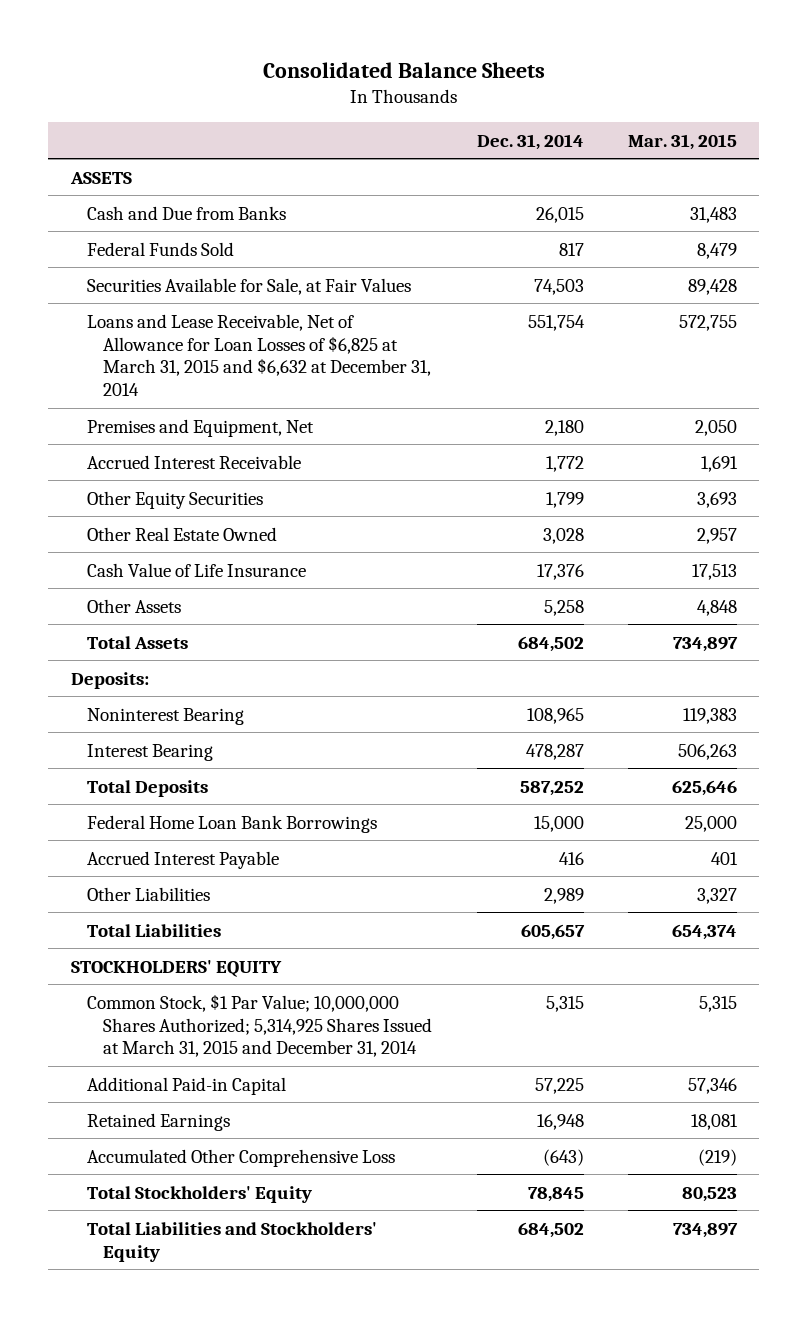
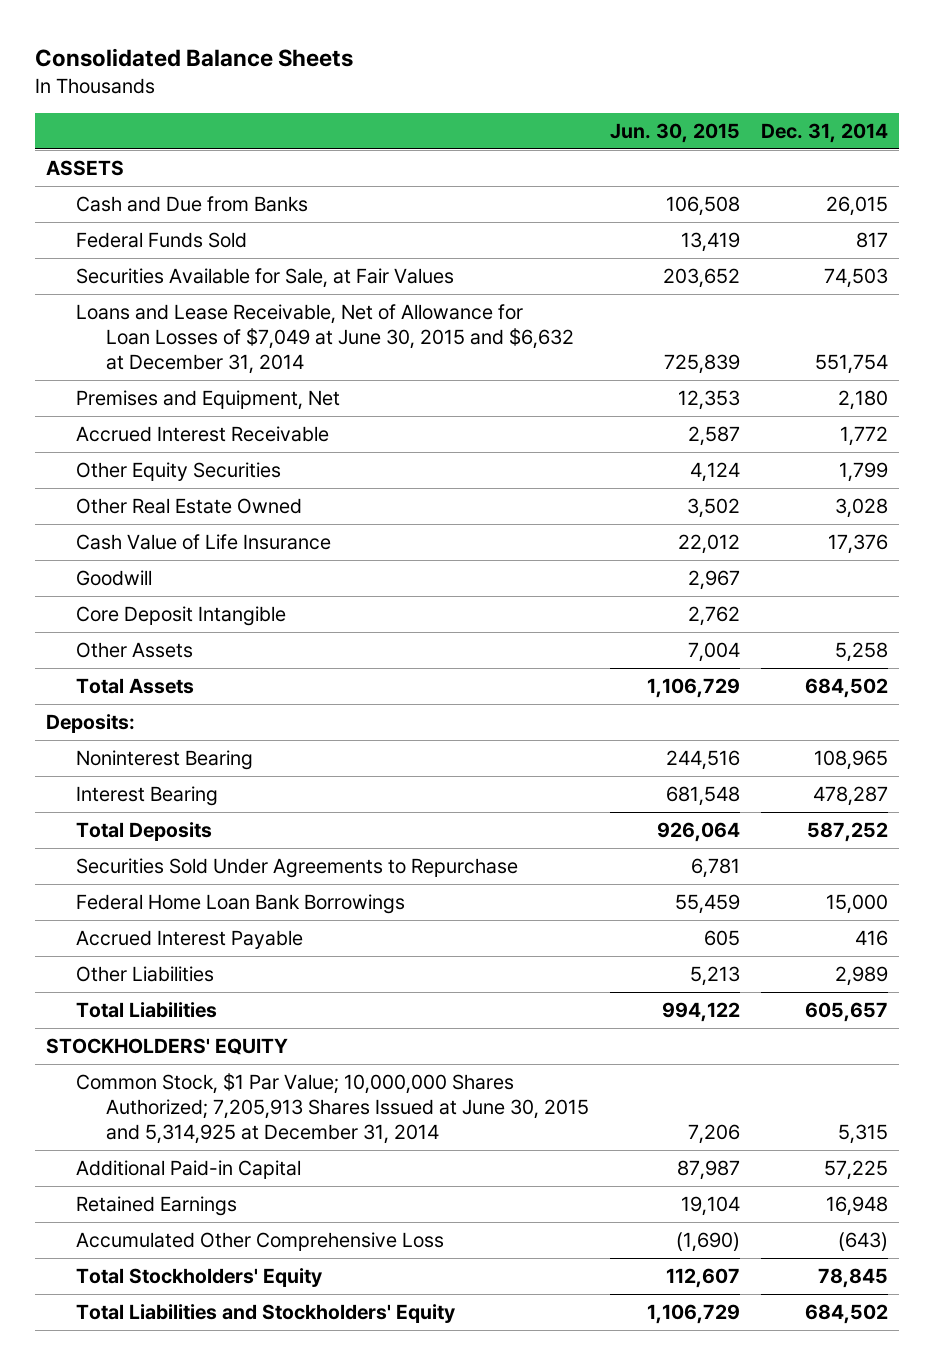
[628,133,738,150] Mar. 31, 2015 -> none
none -> [610,122,741,143] Jun. 30, 2015
[86,313,431,397] Loans and Lease Receivable, Net of Allowance for Loan Losses of $6,825 at March 31, 2015 and $6,632 at December 31, 2014 -> [76,303,575,374] Loans and Lease Receivable, Net of Allowance for Loan Losses of $7,049 at June 30, 2015 and $6,632 at December 31, 2014
none -> [76,569,153,586] Goodwill
none -> [76,605,287,626] Core Deposit Intangible
none -> [76,857,519,878] Securities Sold Under Agreements to Repurchase
[86,993,432,1058] Common Stock, $1 Par Value; 10,000,000 Shares Authorized; 5,314,925 Shares Issued at March 31, 2015 and December 31, 2014 -> [76,1072,590,1144] Common Stock, $1 Par Value; 10,000,000 Shares Authorized; 7,205,913 Shares Issued at June 30, 2015 and 5,314,925 at December 31, 2014

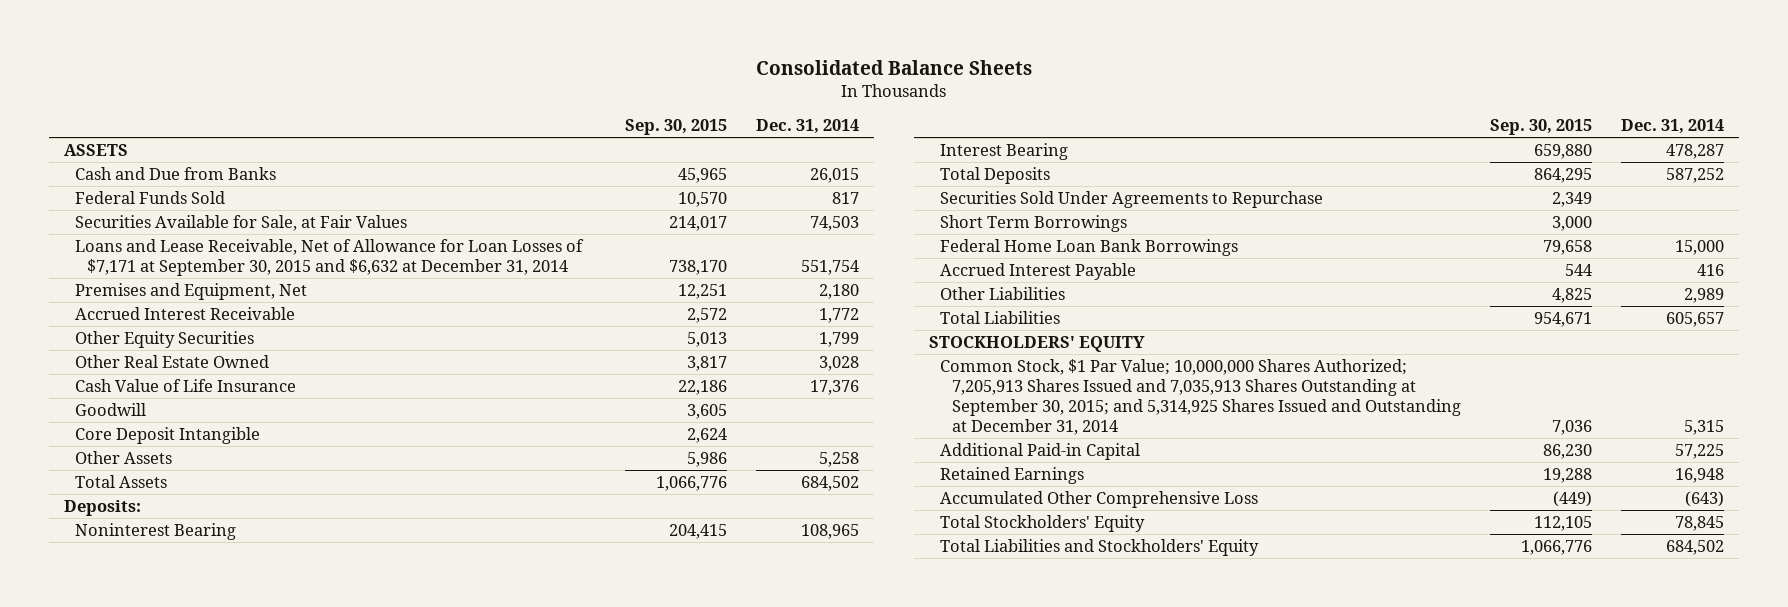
[610,122,741,143] Jun. 30, 2015 -> none
none -> [625,119,728,136] Sep. 30, 2015
[76,303,575,374] Loans and Lease Receivable, Net of Allowance for Loan Losses of $7,049 at June 30, 2015 and $6,632 at December 31, 2014 -> [75,238,585,276] Loans and Lease Receivable, Net of Allowance for Loan Losses of $7,171 at September 30, 2015 and $6,632 at December 31, 2014
none -> [940,214,1128,232] Short Term Borrowings
[76,1072,590,1144] Common Stock, $1 Par Value; 10,000,000 Shares Authorized; 7,205,913 Shares Issued at June 30, 2015 and 5,314,925 at December 31, 2014 -> [940,358,1462,435] Common Stock, $1 Par Value; 10,000,000 Shares Authorized; 7,205,913 Shares Issued and 7,035,913 Shares Outstanding at September 30, 2015; and 5,314,925 Shares Issued and Outstanding at December 31, 2014

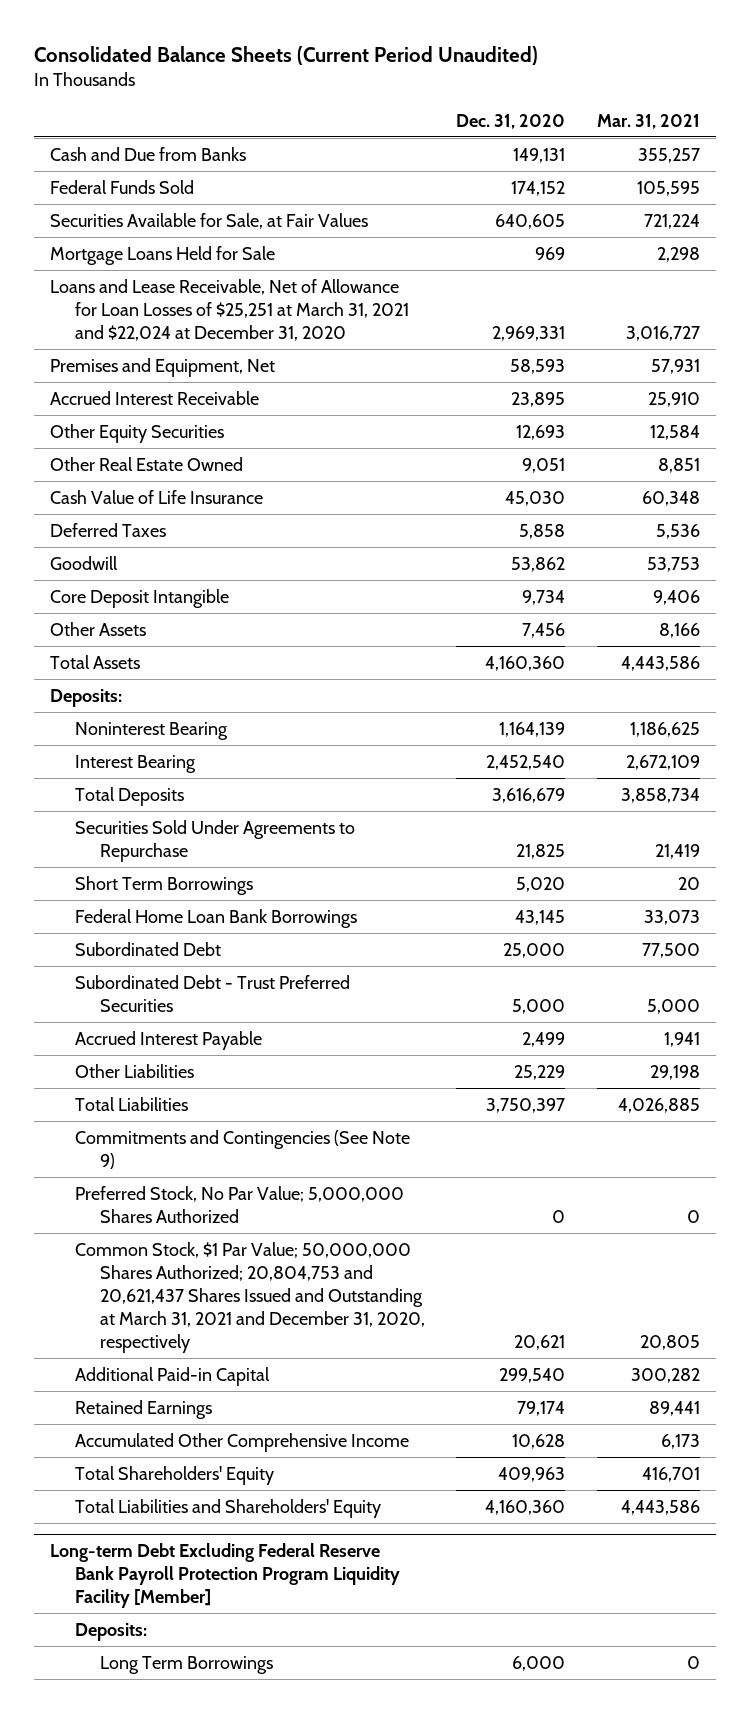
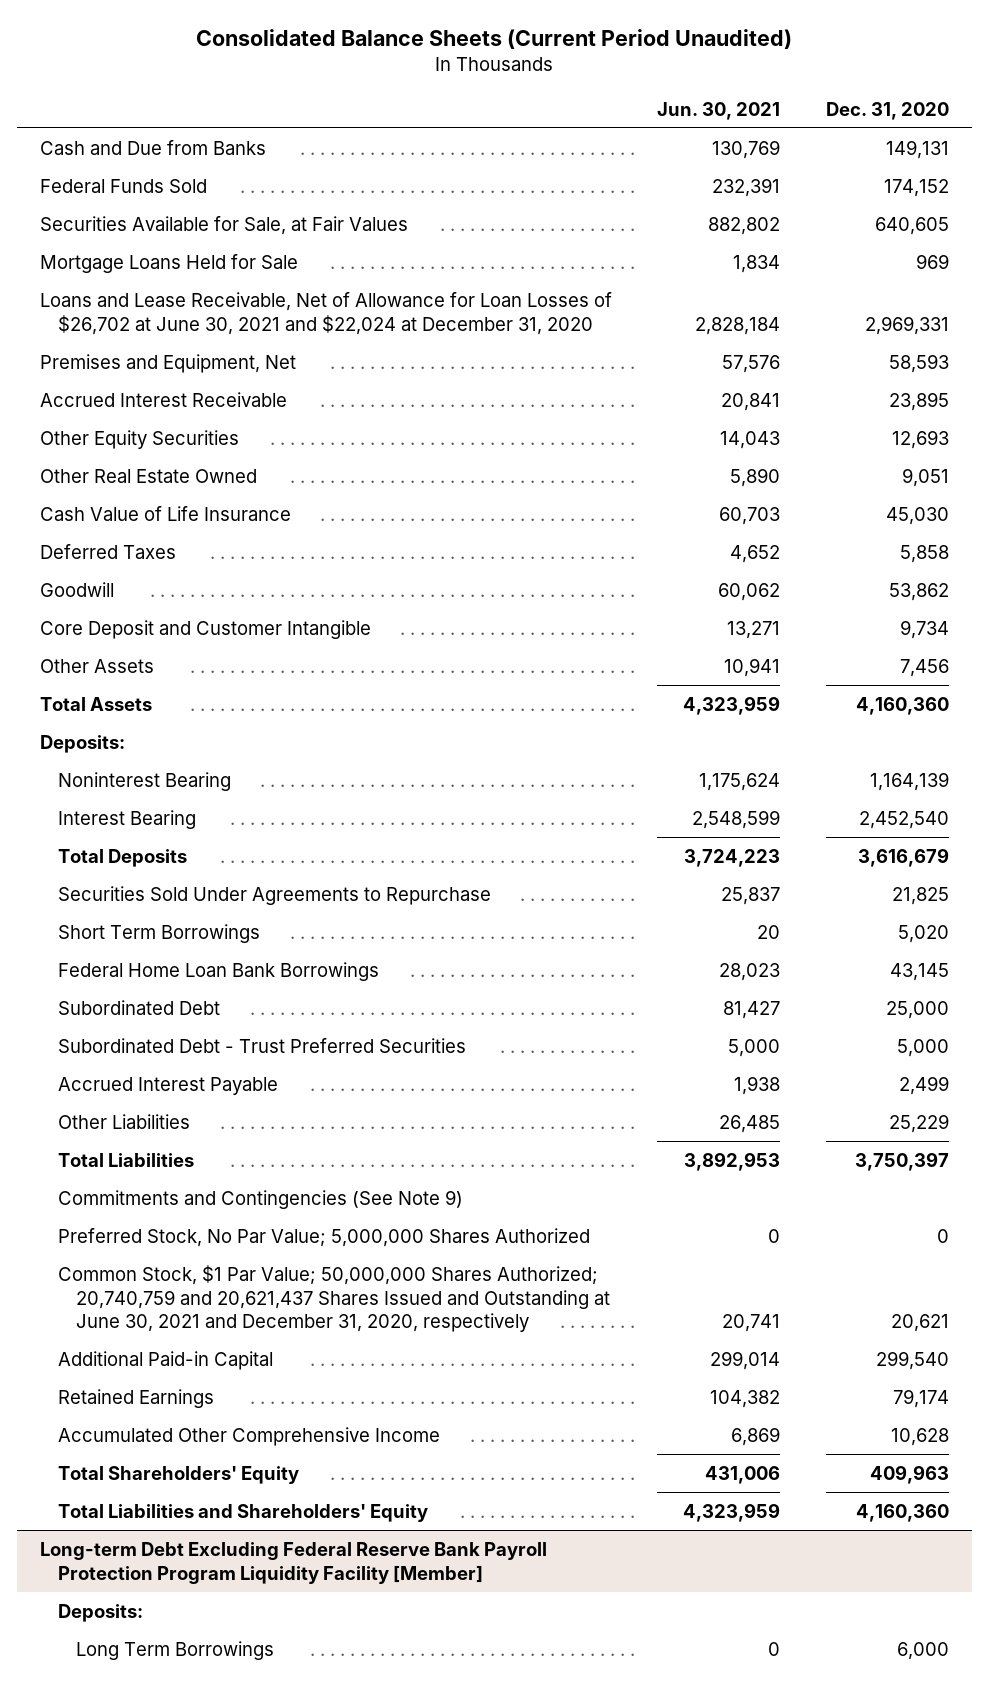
[597,113,701,129] Mar. 31, 2021 -> none
none -> [657,101,781,120] Jun. 30, 2021
[49,278,409,341] Loans and Lease Receivable, Net of Allowance for Loan Losses of $25,251 at March 31, 2021 and $22,024 at December 31, 2020 -> [39,291,612,335] Loans and Lease Receivable, Net of Allowance for Loan Losses of $26,702 at June 30, 2021 and $22,024 at December 31, 2020
[49,588,229,608] Core Deposit Intangible -> [39,619,371,639] Core Deposit and Customer Intangible
[74,1241,425,1353] Common Stock, $1 Par Value; 50,000,000 Shares Authorized; 20,804,753 and 20,621,437 Shares Issued and Outstanding at March 31, 2021 and December 31, 2020, respectively -> [58,1264,611,1333] Common Stock, $1 Par Value; 50,000,000 Shares Authorized; 20,740,759 and 20,621,437 Shares Issued and Outstanding at June 30, 2021 and December 31, 2020, respectively

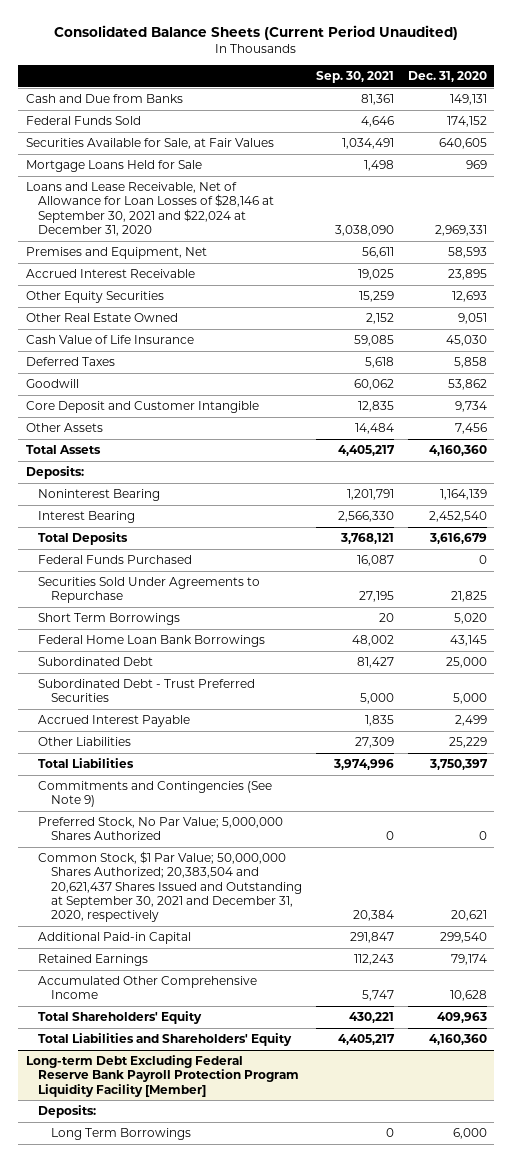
[657,101,781,120] Jun. 30, 2021 -> none
none -> [316,70,395,83] Sep. 30, 2021
[39,291,612,335] Loans and Lease Receivable, Net of Allowance for Loan Losses of $26,702 at June 30, 2021 and $22,024 at December 31, 2020 -> [25,182,275,236] Loans and Lease Receivable, Net of Allowance for Loan Losses of $28,146 at September 30, 2021 and $22,024 at December 31, 2020
none -> [38,555,193,565] Federal Funds Purchased
[58,1264,611,1333] Common Stock, $1 Par Value; 50,000,000 Shares Authorized; 20,740,759 and 20,621,437 Shares Issued and Outstanding at June 30, 2021 and December 31, 2020, respectively -> [38,851,303,923] Common Stock, $1 Par Value; 50,000,000 Shares Authorized; 20,383,504 and 20,621,437 Shares Issued and Outstanding at September 30, 2021 and December 31, 2020, respectively

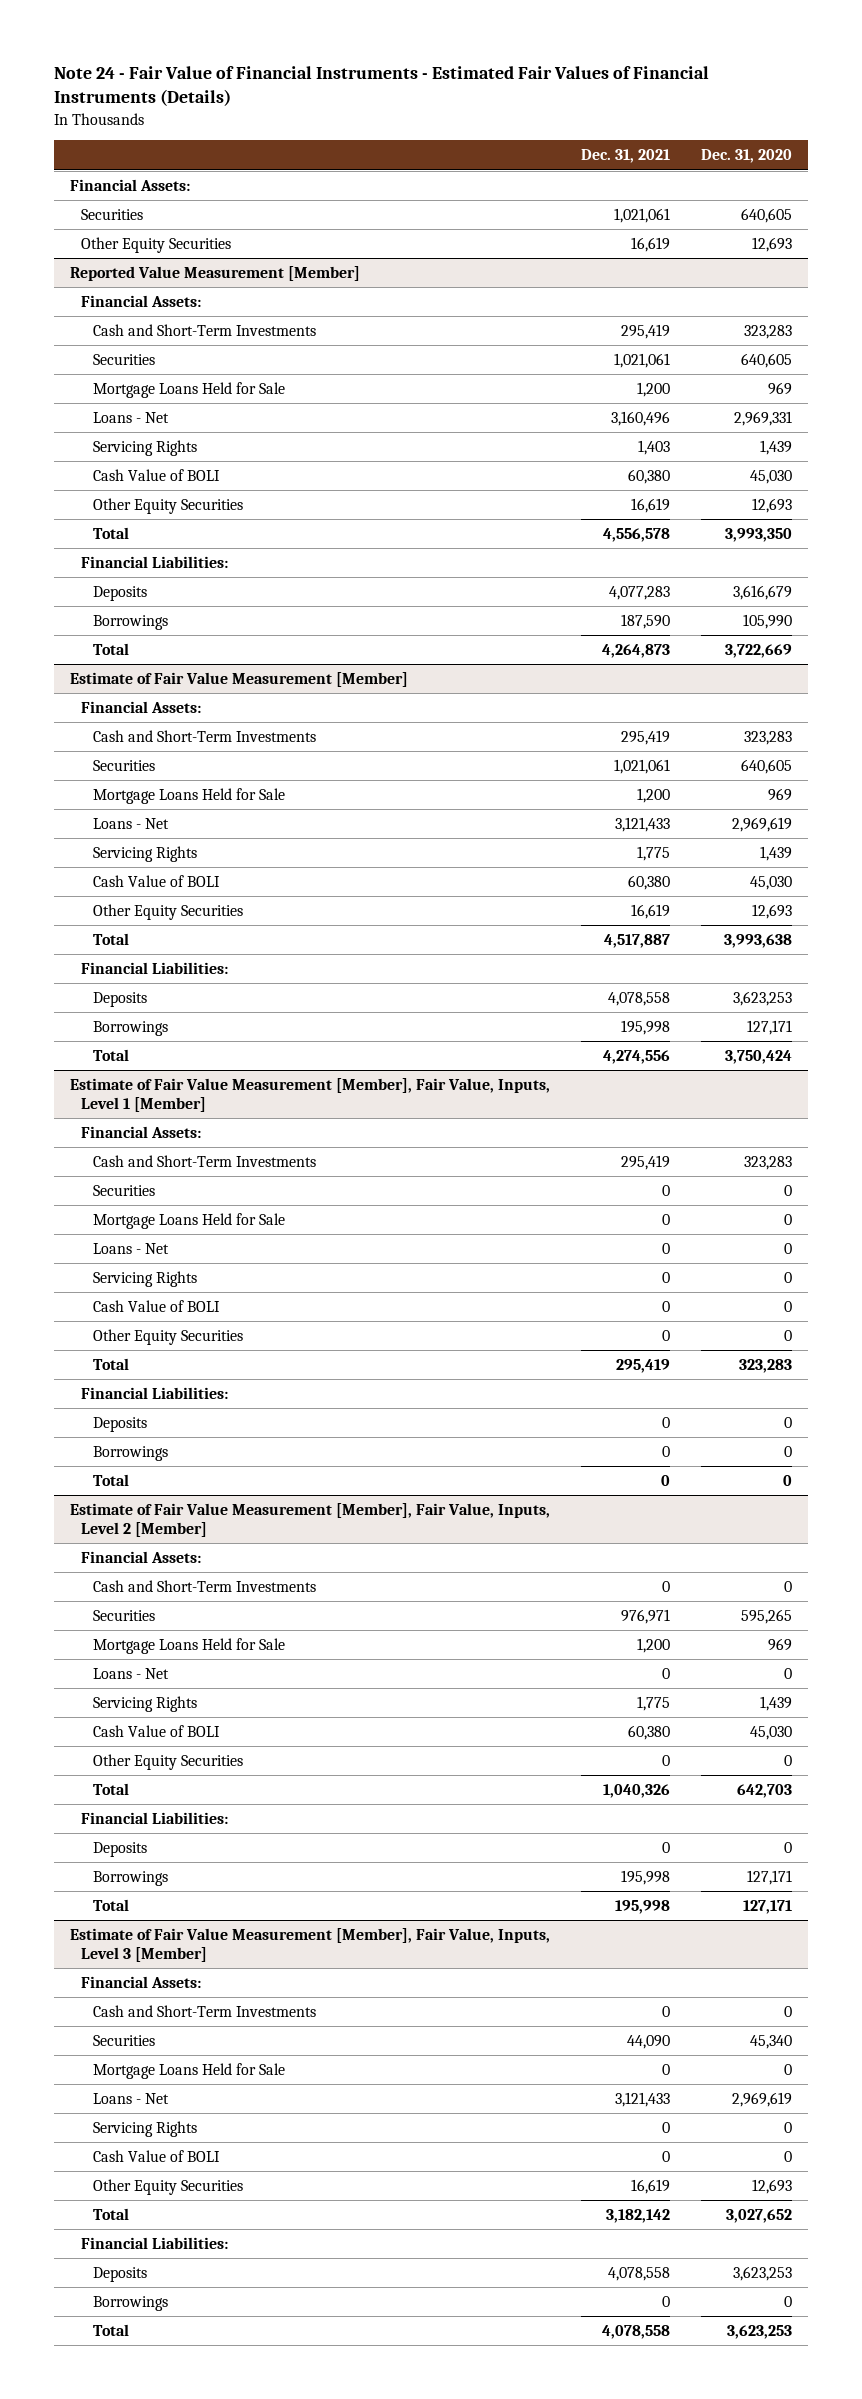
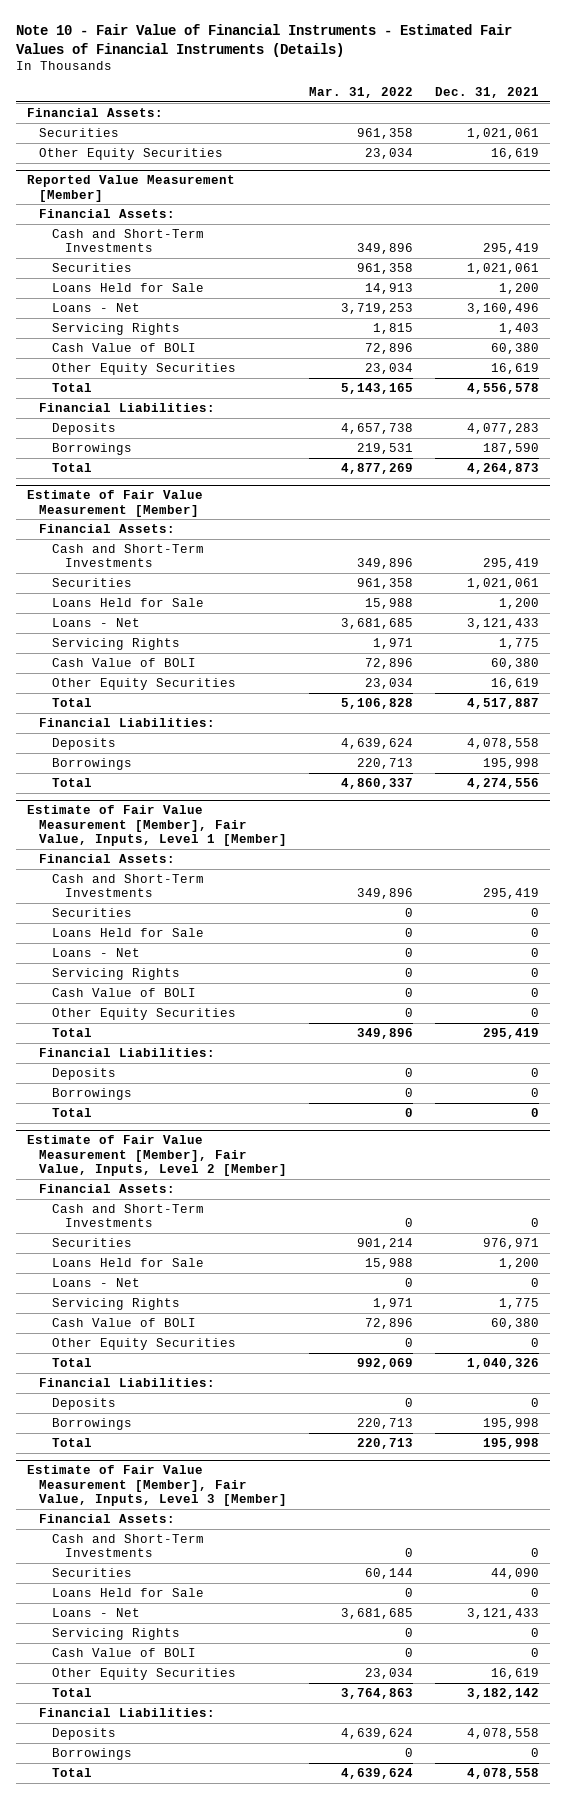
[53,65,709,107] Note 24 - Fair Value of Financial Instruments - Estimated Fair Values of Financial Instruments (Details) -> [15,23,512,57] Note 10 - Fair Value of Financial Instruments - Estimated Fair Values of Financial Instruments (Details)
[701,149,793,164] Dec. 31, 2020 -> none
none -> [309,87,414,99] Mar. 31, 2022
[92,382,285,399] Mortgage Loans Held for Sale -> [51,282,204,292] Loans Held for Sale
[92,788,285,805] Mortgage Loans Held for Sale -> [51,597,204,607] Loans Held for Sale
[92,1213,285,1230] Mortgage Loans Held for Sale -> [51,927,204,937] Loans Held for Sale
[92,1638,285,1655] Mortgage Loans Held for Sale -> [51,1257,204,1267] Loans Held for Sale
[92,2063,285,2080] Mortgage Loans Held for Sale -> [51,1587,204,1597] Loans Held for Sale

